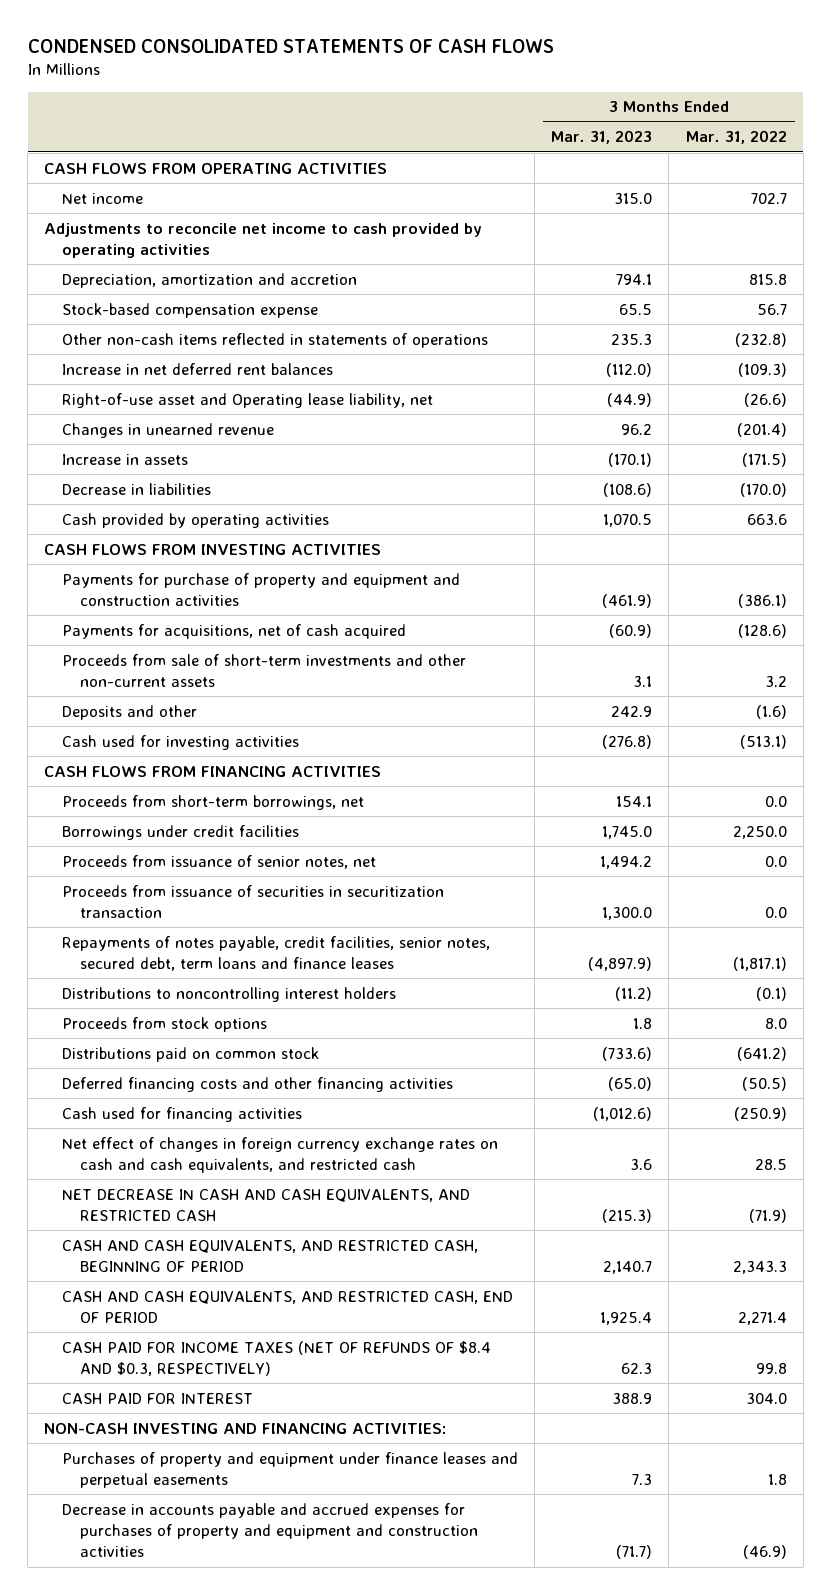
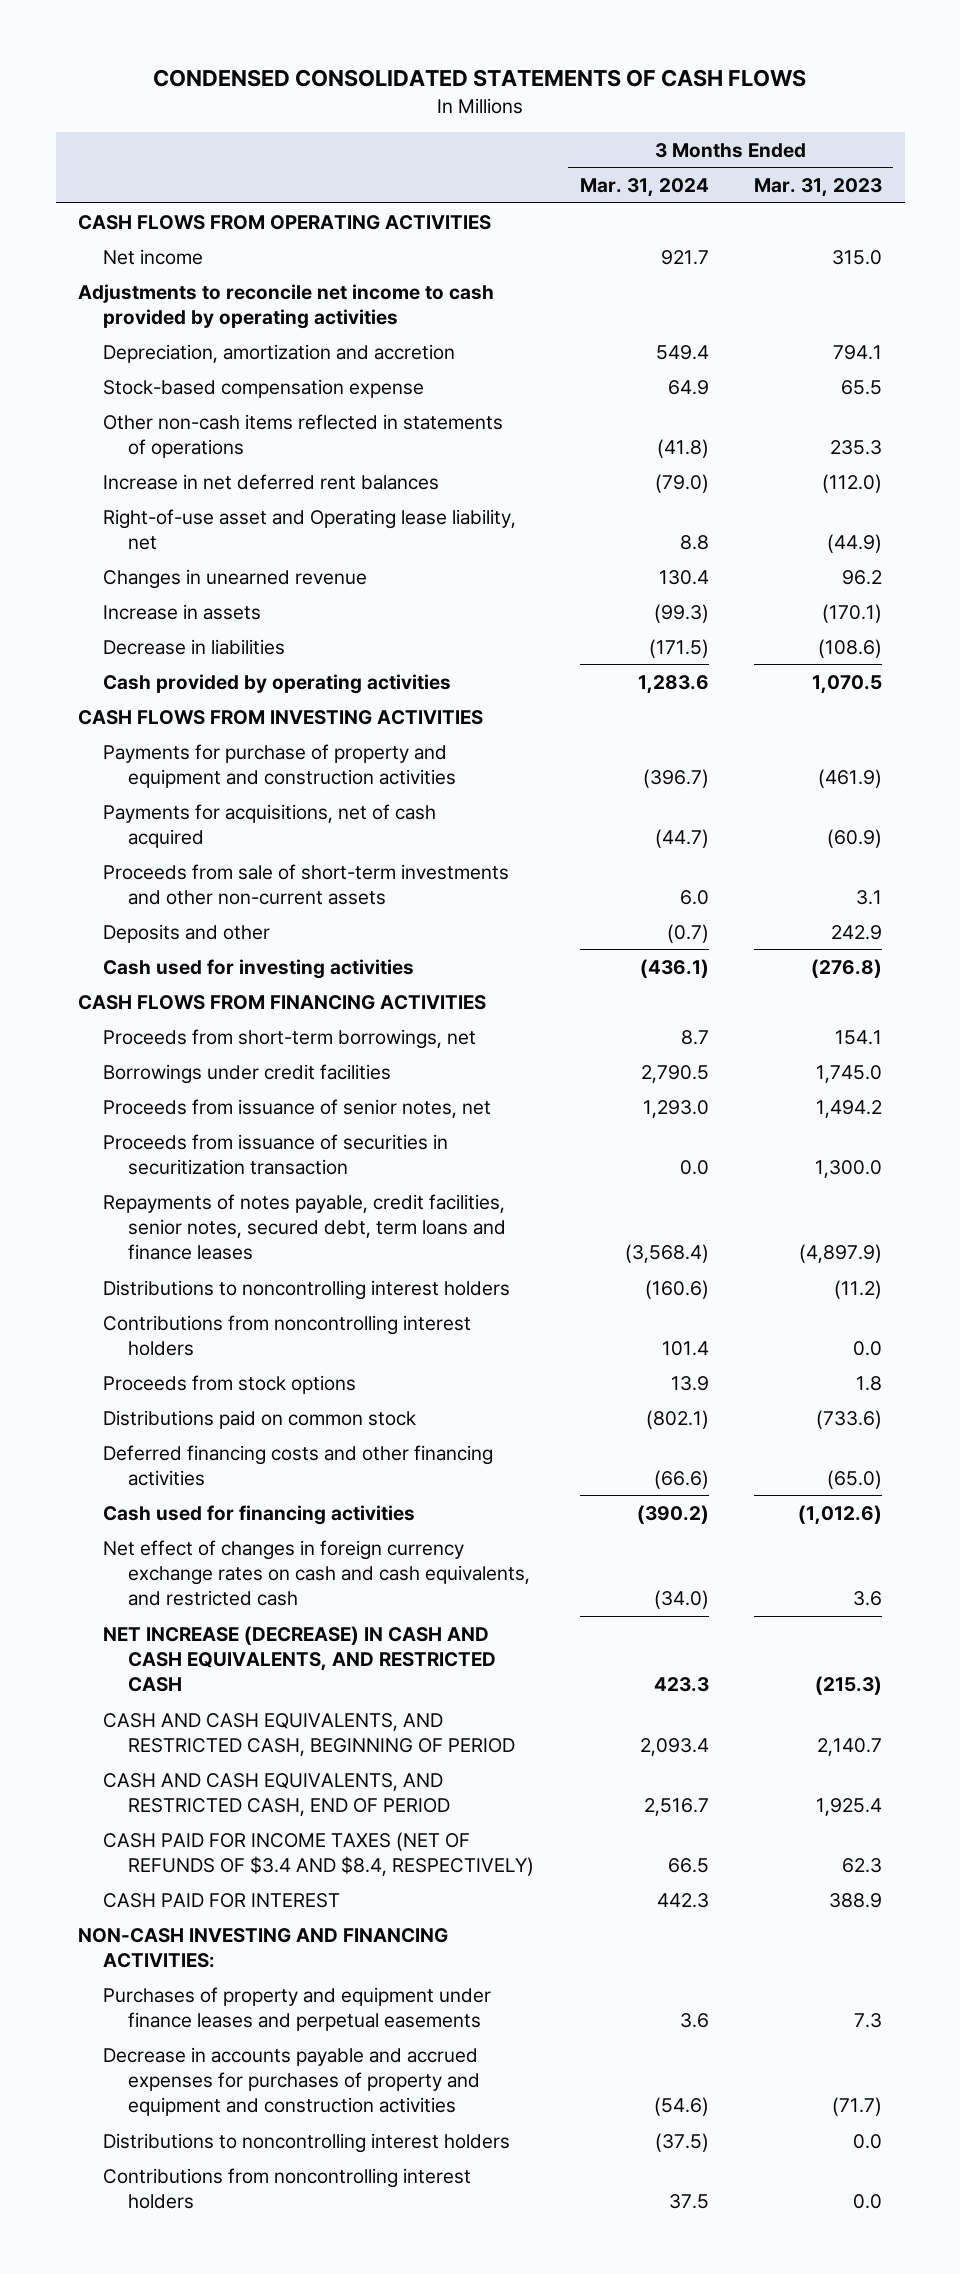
[685,130,787,145] Mar. 31, 2022 -> none
none -> [579,178,709,198] Mar. 31, 2024
none -> [103,1314,472,1356] Contributions from noncontrolling interest holders
[61,1188,470,1221] NET DECREASE IN CASH AND CASH EQUIVALENTS, AND RESTRICTED CASH -> [103,1625,497,1692] NET INCREASE (DECREASE) IN CASH AND CASH EQUIVALENTS, AND RESTRICTED CASH
[61,1340,491,1376] CASH PAID FOR INCOME TAXES (NET OF REFUNDS OF $8.4 AND $0.3, RESPECTIVELY) -> [103,1831,535,1876] CASH PAID FOR INCOME TAXES (NET OF REFUNDS OF $3.4 AND $8.4, RESPECTIVELY)
none -> [103,2132,511,2153] Distributions to noncontrolling interest holders
none -> [103,2167,472,2209] Contributions from noncontrolling interest holders

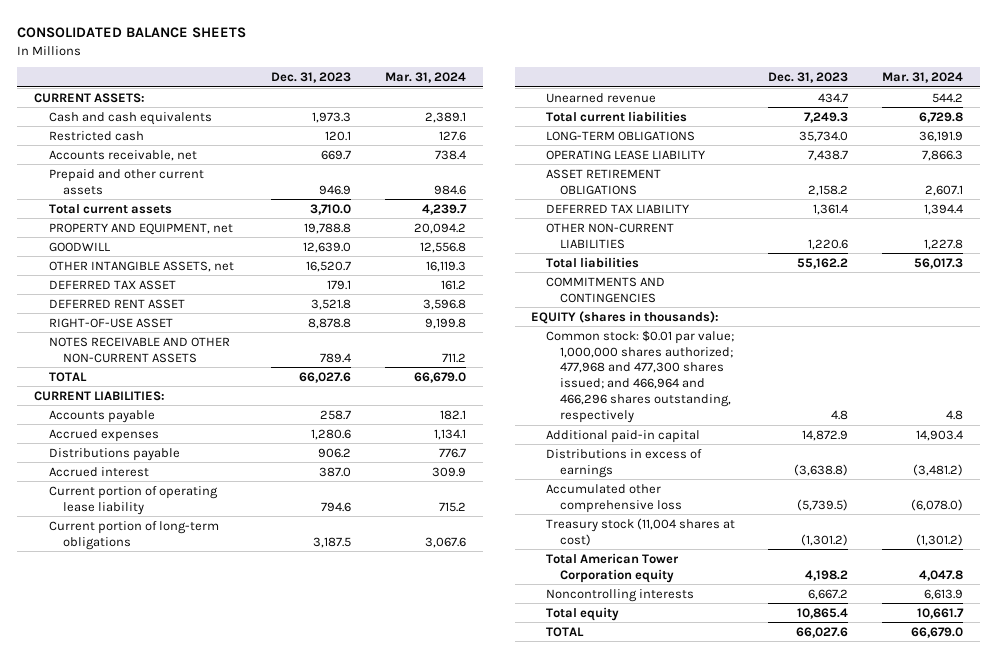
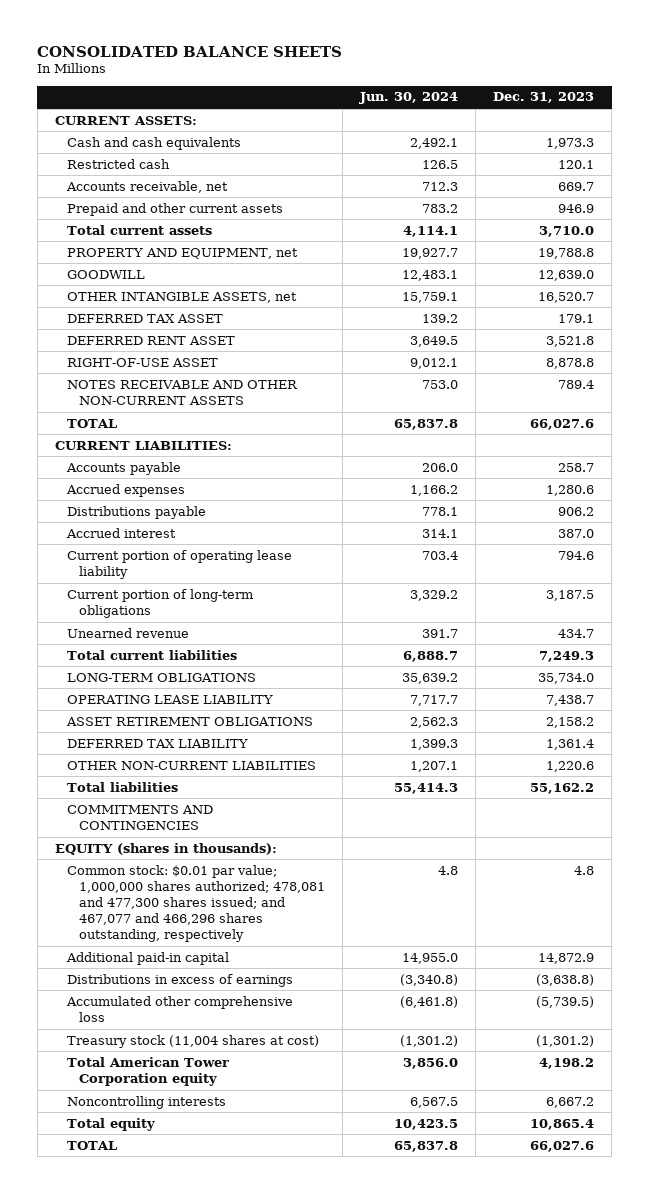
[384,72,466,84] Mar. 31, 2024 -> none
none -> [358,92,458,105] Jun. 30, 2024
[545,329,734,424] Common stock: $0.01 par value; 1,000,000 shares authorized; 477,968 and 477,300 shares issued; and 466,964 and 466,296 shares outstanding, respectively -> [66,864,325,943] Common stock: $0.01 par value; 1,000,000 shares authorized; 478,081 and 477,300 shares issued; and 467,077 and 466,296 shares outstanding, respectively

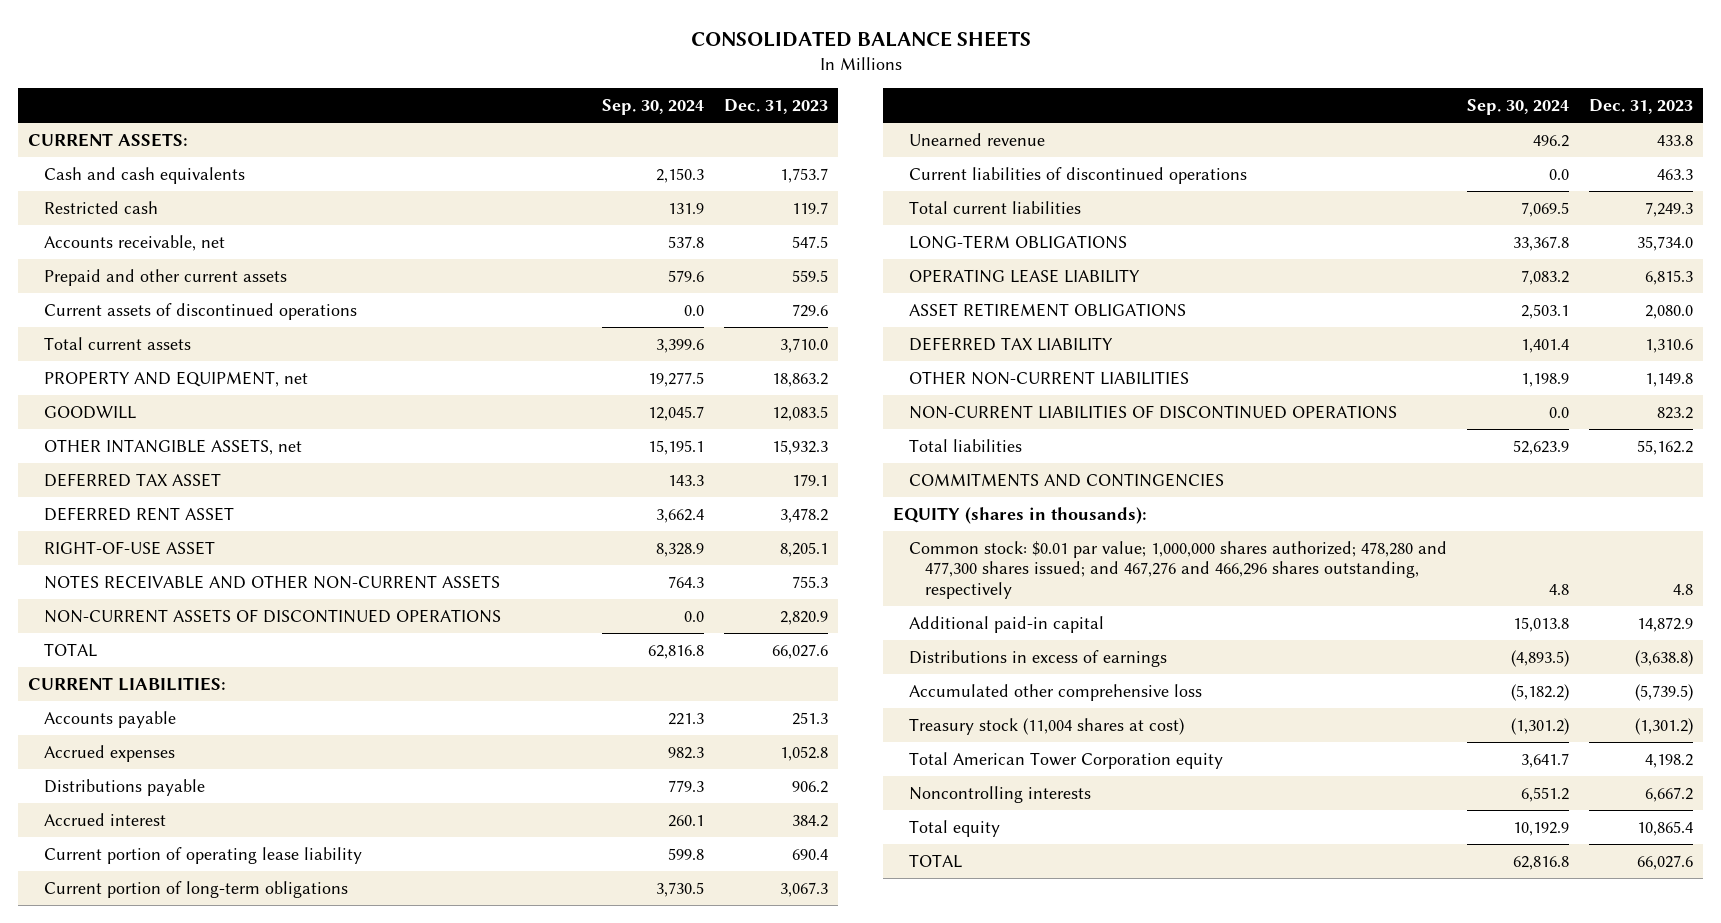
[358,92,458,105] Jun. 30, 2024 -> none
none -> [602,98,705,115] Sep. 30, 2024
[545,137,594,149] 1,973.3 -> [780,167,829,183] 1,753.7
[557,159,594,169] 120.1 -> [792,201,829,214] 119.7
[557,181,594,191] 669.7 -> [792,235,829,248] 547.5
[557,203,594,213] 946.9 -> [792,269,829,282] 559.5
none -> [44,302,358,320] Current assets of discontinued operations
[537,247,594,259] 19,788.8 -> [772,372,829,387] 18,863.2
[537,269,594,281] 12,639.0 -> [772,405,829,421] 12,083.5
[537,291,594,303] 16,520.7 -> [772,439,829,455] 15,932.3
[545,335,594,347] 3,521.8 -> [780,507,829,523] 3,478.2
[545,357,594,369] 8,878.8 -> [780,541,829,557] 8,205.1
[557,379,594,389] 789.4 -> [792,575,829,588] 755.3
none -> [44,608,502,623] NON-CURRENT ASSETS OF DISCONTINUED OPERATIONS
[557,462,594,472] 258.7 -> [792,711,829,725] 251.3
[545,484,594,496] 1,280.6 -> [780,745,829,761] 1,052.8
[557,528,594,538] 387.0 -> [792,814,829,827] 384.2
[557,550,594,560] 794.6 -> [792,848,829,860] 690.4
[545,589,594,601] 3,187.5 -> [780,881,829,897] 3,067.3
[557,628,594,638] 434.7 -> [1657,134,1694,146] 433.8
none -> [908,166,1247,184] Current liabilities of discontinued operations
[545,694,594,706] 7,438.7 -> [1645,269,1694,285] 6,815.3
[545,716,594,728] 2,158.2 -> [1645,304,1694,319] 2,080.0
[545,738,594,750] 1,361.4 -> [1645,338,1694,353] 1,310.6
[545,760,594,772] 1,220.6 -> [1645,372,1694,387] 1,149.8
none -> [908,404,1397,419] NON-CURRENT LIABILITIES OF DISCONTINUED OPERATIONS
[66,864,325,943] Common stock: $0.01 par value; 1,000,000 shares authorized; 478,081 and 477,300 shares issued; and 467,077 and 466,296 shares outstanding, respectively -> [908,540,1447,600] Common stock: $0.01 par value; 1,000,000 shares authorized; 478,280 and 477,300 shares issued; and 467,276 and 466,296 shares outstanding, respectively

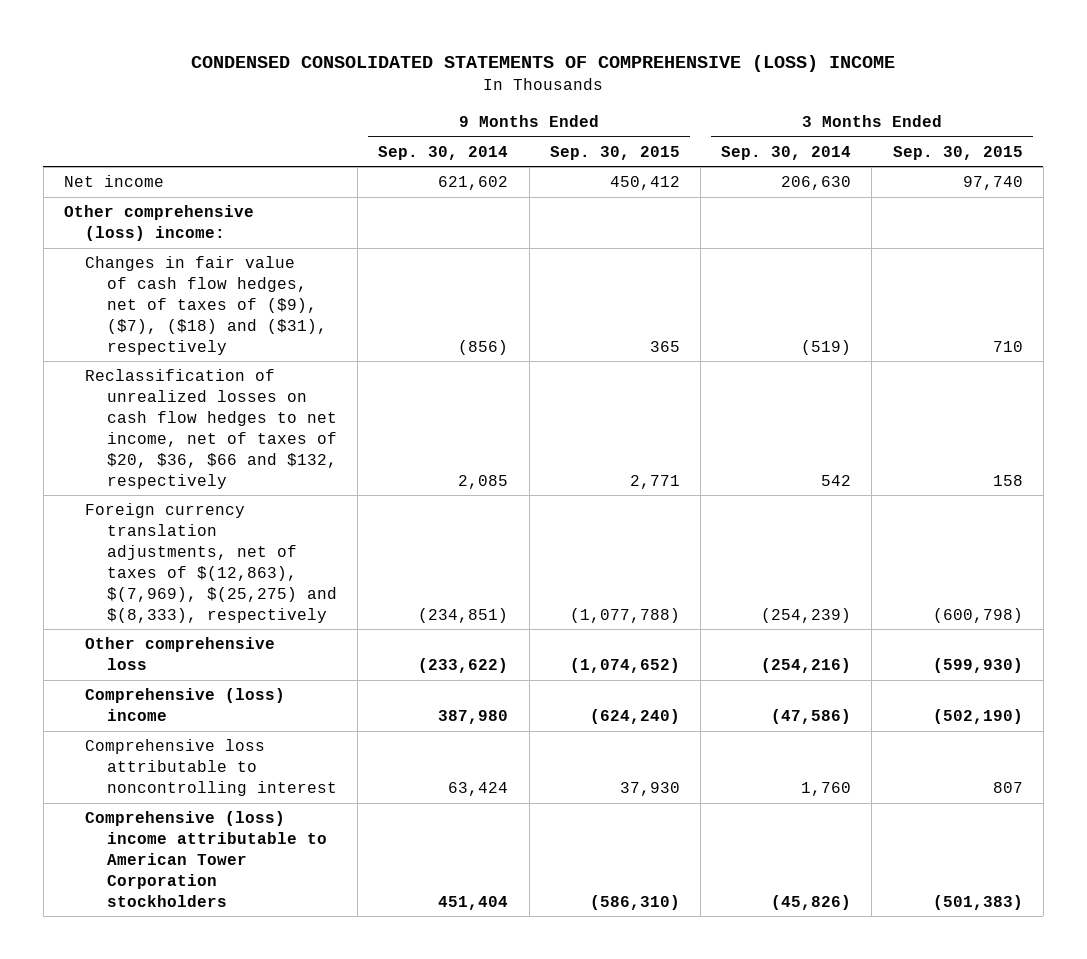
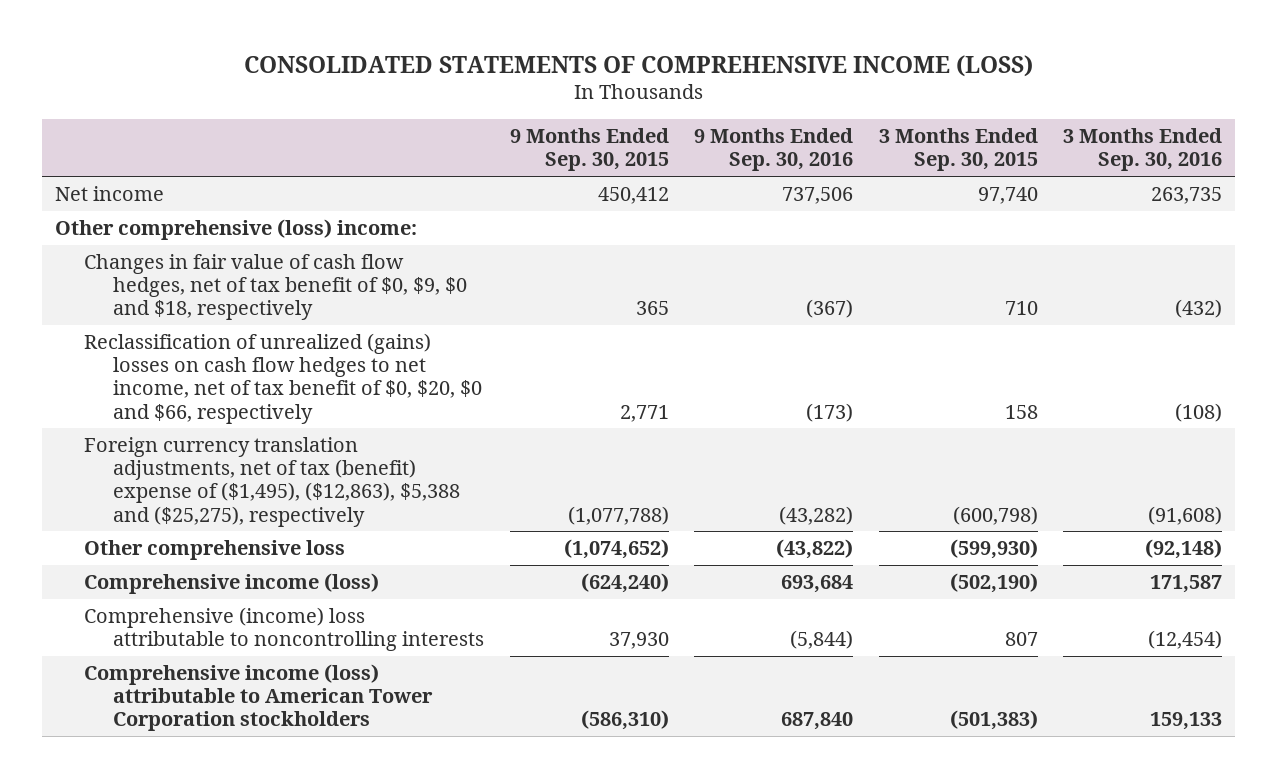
[191,55,896,73] CONDENSED CONSOLIDATED STATEMENTS OF COMPREHENSIVE (LOSS) INCOME -> [243,54,1033,77] CONSOLIDATED STATEMENTS OF COMPREHENSIVE INCOME (LOSS)
[378,145,509,160] Sep. 30, 2014 -> none
[721,145,852,160] Sep. 30, 2014 -> none
none -> [694,128,854,172] 9 Months Ended Sep. 30, 2016
none -> [1063,128,1223,172] 3 Months Ended Sep. 30, 2016
[85,256,327,355] Changes in fair value of cash flow hedges, net of taxes of ($9), ($7), ($18) and ($31), respectively -> [83,254,468,321] Changes in fair value of cash flow hedges, net of tax benefit of $0, $9, $0 and $18, respectively
[85,369,337,489] Reclassification of unrealized losses on cash flow hedges to net income, net of taxes of $20, $36, $66 and $132, respectively -> [83,333,483,424] Reclassification of unrealized (gains) losses on cash flow hedges to net income, net of tax benefit of $0, $20, $0 and $66, respectively
[85,503,337,623] Foreign currency translation adjustments, net of taxes of $(12,863), $(7,969), $(25,275) and $(8,333), respectively -> [83,437,461,527] Foreign currency translation adjustments, net of tax (benefit) expense of ($1,495), ($12,863), $5,388 and ($25,275), respectively
[85,688,286,722] Comprehensive (loss) income -> [83,573,379,595] Comprehensive income (loss)
[85,739,337,796] Comprehensive loss attributable to noncontrolling interest -> [83,607,485,652] Comprehensive (income) loss attributable to noncontrolling interests
[85,811,327,907] Comprehensive (loss) income attributable to American Tower Corporation stockholders -> [83,664,434,732] Comprehensive income (loss) attributable to American Tower Corporation stockholders

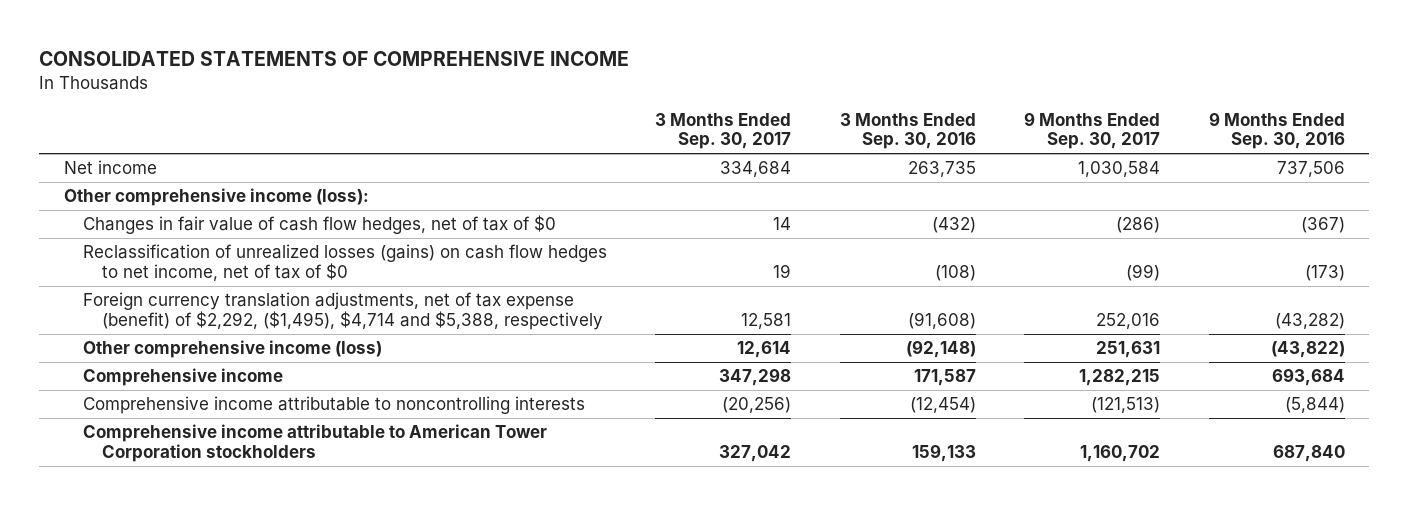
[243,54,1033,77] CONSOLIDATED STATEMENTS OF COMPREHENSIVE INCOME (LOSS) -> [39,50,630,66] CONSOLIDATED STATEMENTS OF COMPREHENSIVE INCOME
[509,128,669,172] 9 Months Ended Sep. 30, 2015 -> none
[878,128,1038,172] 3 Months Ended Sep. 30, 2015 -> none
none -> [655,112,792,150] 3 Months Ended Sep. 30, 2017
none -> [1024,111,1161,150] 9 Months Ended Sep. 30, 2017
[54,219,417,241] Other comprehensive (loss) income: -> [63,188,369,207] Other comprehensive income (loss):
[83,254,468,321] Changes in fair value of cash flow hedges, net of tax benefit of $0, $9, $0 and $18, respectively -> [82,215,556,235] Changes in fair value of cash flow hedges, net of tax of $0
[83,333,483,424] Reclassification of unrealized (gains) losses on cash flow hedges to net income, net of tax benefit of $0, $20, $0 and $66, respectively -> [82,244,607,281] Reclassification of unrealized losses (gains) on cash flow hedges to net income, net of tax of $0
[83,437,461,527] Foreign currency translation adjustments, net of tax (benefit) expense of ($1,495), ($12,863), $5,388 and ($25,275), respectively -> [82,292,603,330] Foreign currency translation adjustments, net of tax expense (benefit) of $2,292, ($1,495), $4,714 and $5,388, respectively
[83,540,345,561] Other comprehensive loss -> [82,340,382,359] Other comprehensive income (loss)
[83,573,379,595] Comprehensive income (loss) -> [82,368,283,387] Comprehensive income
[83,607,485,652] Comprehensive (income) loss attributable to noncontrolling interests -> [82,396,585,415] Comprehensive income attributable to noncontrolling interests
[83,664,434,732] Comprehensive income (loss) attributable to American Tower Corporation stockholders -> [82,424,547,462] Comprehensive income attributable to American Tower Corporation stockholders

